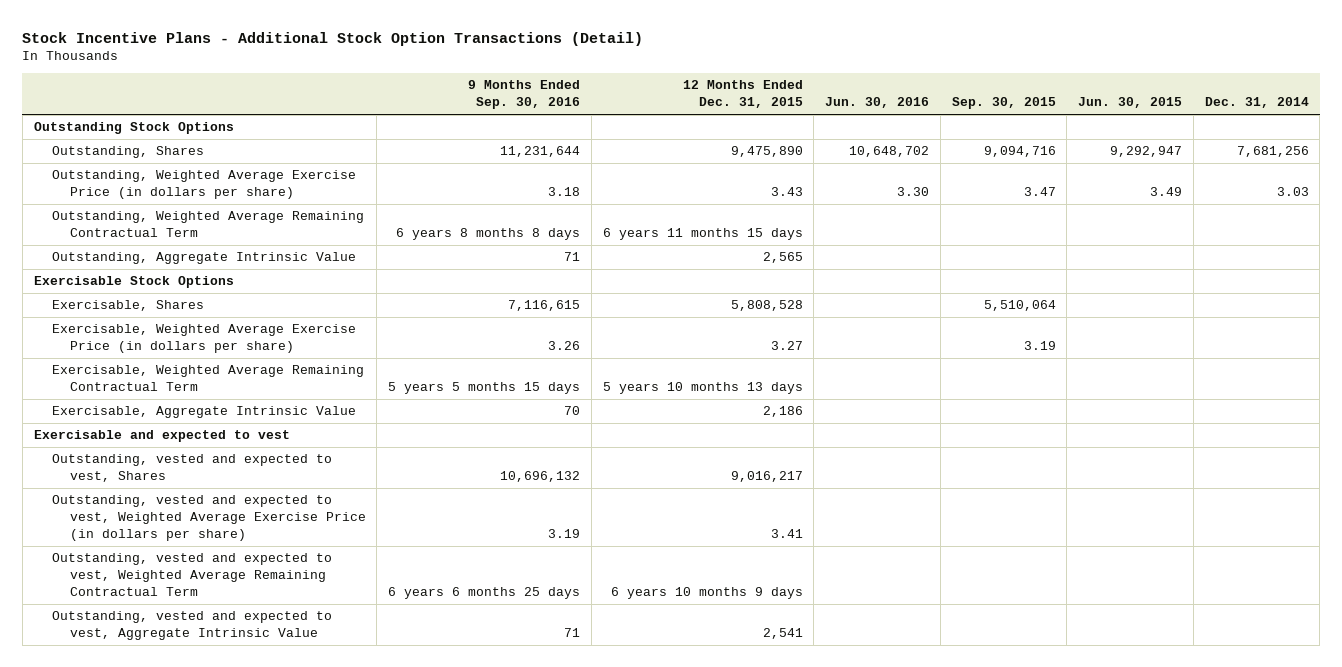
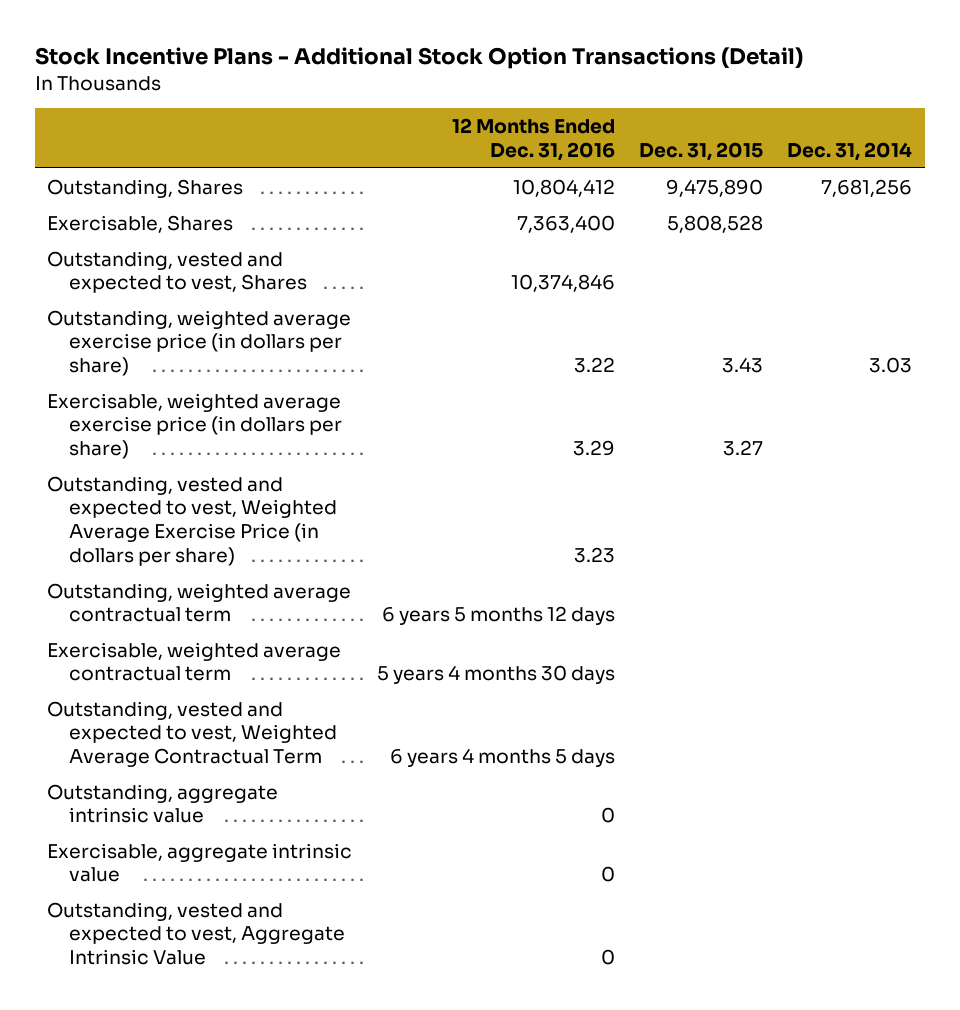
[468,80,581,110] 9 Months Ended Sep. 30, 2016 -> none
[682,80,803,109] 12 Months Ended Dec. 31, 2015 -> none
[825,97,930,109] Jun. 30, 2016 -> none
[951,97,1056,110] Sep. 30, 2015 -> none
[1078,97,1183,109] Jun. 30, 2015 -> none
none -> [451,118,615,161] 12 Months Ended Dec. 31, 2016
none -> [638,141,763,161] Dec. 31, 2015
[33,122,234,135] Outstanding Stock Options -> none
[51,170,356,200] Outstanding, Weighted Average Exercise Price (in dollars per share) -> none
[51,211,364,238] Outstanding, Weighted Average Remaining Contractual Term -> none
[51,252,356,265] Outstanding, Aggregate Intrinsic Value -> none
[33,276,234,289] Exercisable Stock Options -> none
[51,324,356,354] Exercisable, Weighted Average Exercise Price (in dollars per share) -> none
[51,365,364,392] Exercisable, Weighted Average Remaining Contractual Term -> none
[51,406,356,419] Exercisable, Aggregate Intrinsic Value -> none
[33,430,290,443] Exercisable and expected to vest -> none
none -> [47,309,352,377] Outstanding, weighted average exercise price (in dollars per share)
none -> [47,392,342,460] Exercisable, weighted average exercise price (in dollars per share)
none -> [47,582,352,623] Outstanding, weighted average contractual term
none -> [47,641,342,682] Exercisable, weighted average contractual term
[51,553,332,596] Outstanding, vested and expected to vest, Weighted Average Remaining Contractual Term -> [47,700,337,768] Outstanding, vested and expected to vest, Weighted Average Contractual Term
none -> [47,783,279,824] Outstanding, aggregate intrinsic value
none -> [47,842,353,883] Exercisable, aggregate intrinsic value

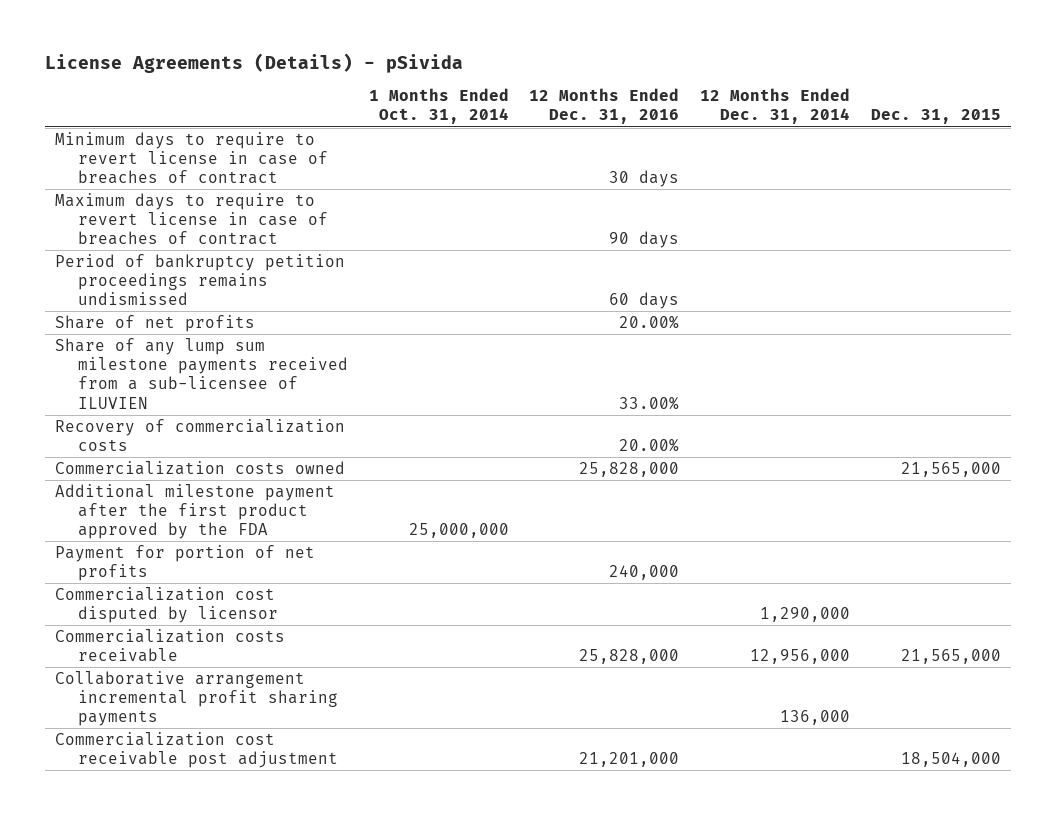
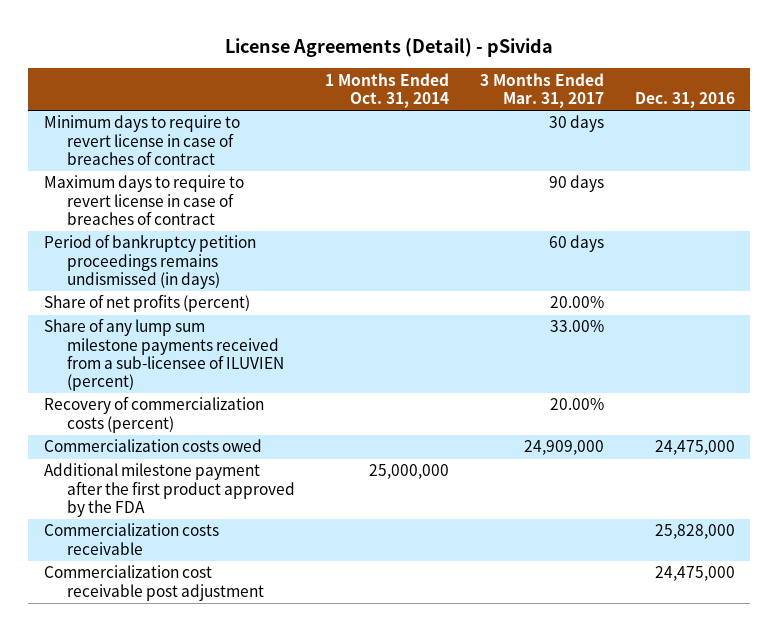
[45,52,464,73] License Agreements (Details) - pSivida -> [225,37,554,57] License Agreements (Detail) - pSivida
[529,88,680,125] 12 Months Ended Dec. 31, 2016 -> none
[699,88,850,125] 12 Months Ended Dec. 31, 2014 -> none
[870,109,1001,125] Dec. 31, 2015 -> none
none -> [480,72,605,109] 3 Months Ended Mar. 31, 2017
none -> [634,92,735,109] Dec. 31, 2016
[55,253,346,306] Period of bankruptcy petition proceedings remains undismissed -> [43,234,256,289] Period of bankruptcy petition proceedings remains undismissed (in days)
[55,314,256,332] Share of net profits -> [43,294,250,313] Share of net profits (percent)
[55,337,348,409] Share of any lump sum milestone payments received from a sub-licensee of ILUVIEN -> [43,318,284,392] Share of any lump sum milestone payments received from a sub-licensee of ILUVIEN (percent)
[55,418,346,452] Recovery of commercialization costs -> [43,396,264,433] Recovery of commercialization costs (percent)
[55,460,346,475] Commercialization costs owned -> [43,439,262,453] Commercialization costs owed
[55,544,316,582] Payment for portion of net profits -> none
[55,586,278,624] Commercialization cost disputed by licensor -> none
[55,670,338,727] Collaborative arrangement incremental profit sharing payments -> none

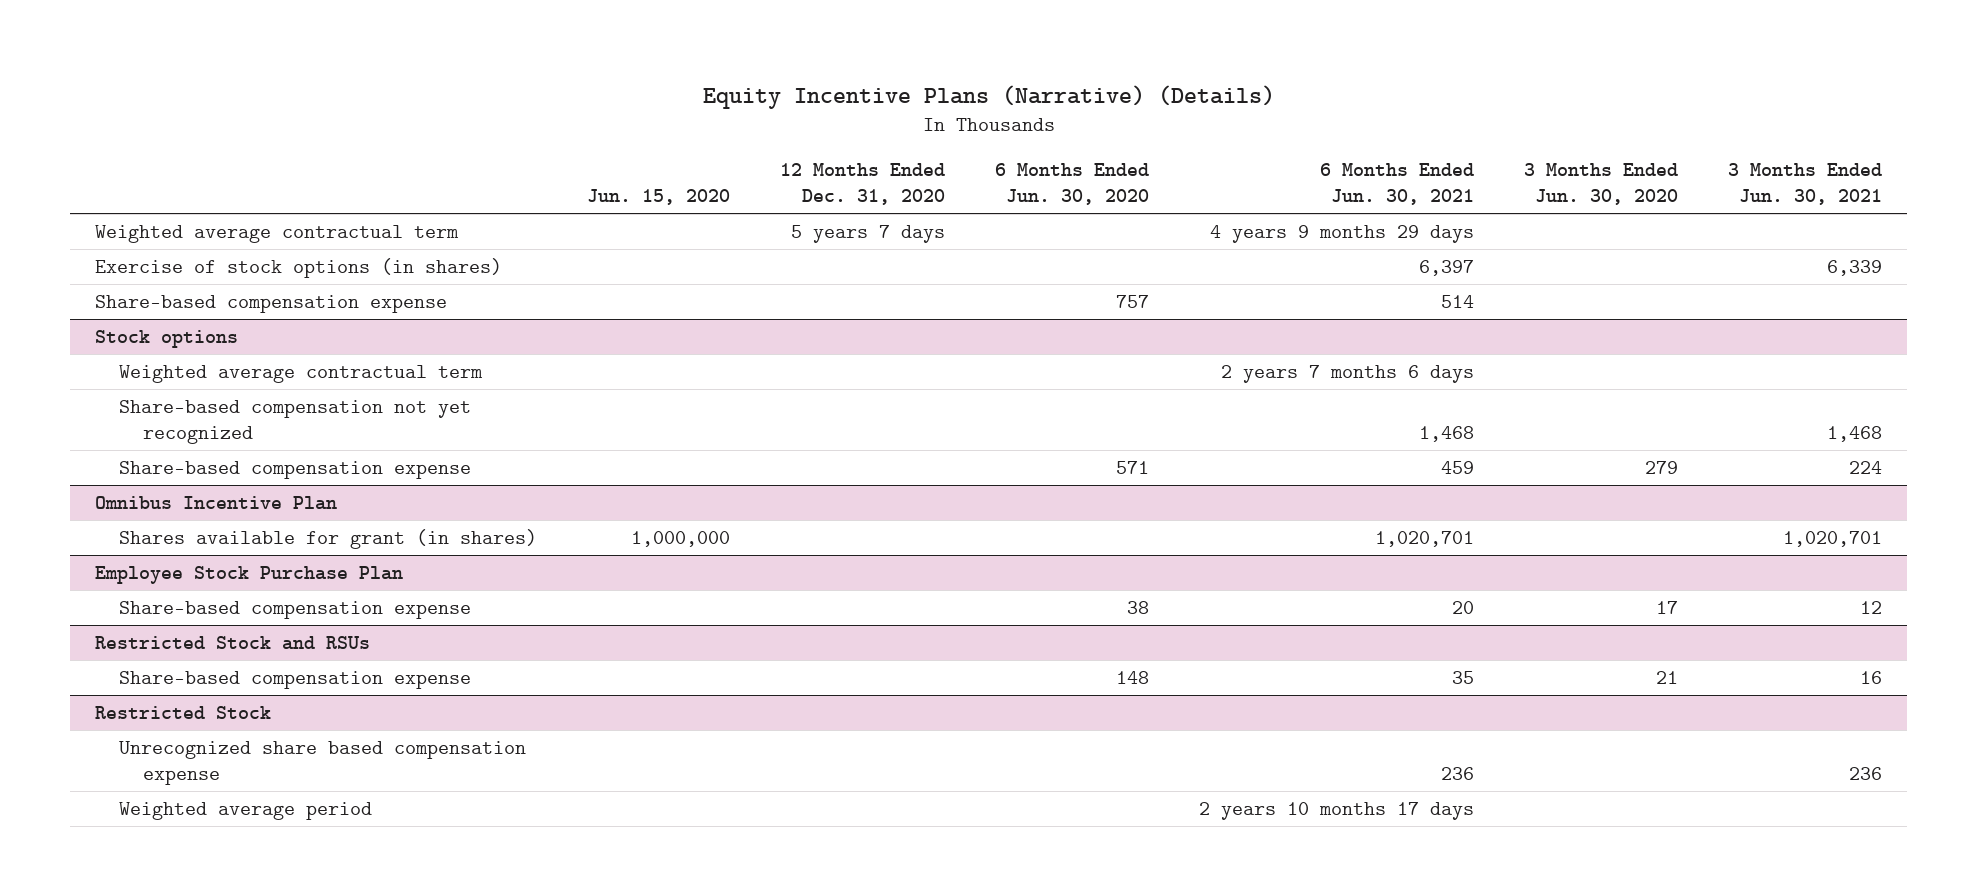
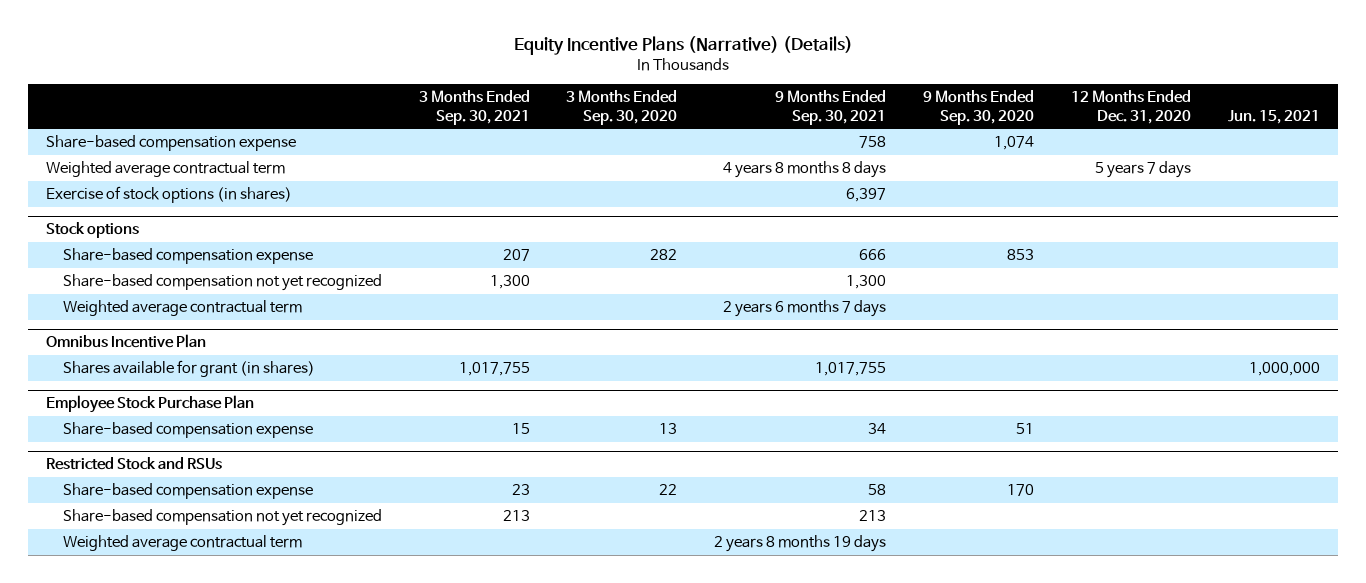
[587,189,731,206] Jun. 15, 2020 -> none
[995,163,1150,206] 6 Months Ended Jun. 30, 2020 -> none
[1320,163,1475,206] 6 Months Ended Jun. 30, 2021 -> none
[1524,163,1679,206] 3 Months Ended Jun. 30, 2020 -> none
[1728,163,1883,206] 3 Months Ended Jun. 30, 2021 -> none
none -> [418,90,530,125] 3 Months Ended Sep. 30, 2021
none -> [566,90,678,125] 3 Months Ended Sep. 30, 2020
none -> [775,90,887,125] 9 Months Ended Sep. 30, 2021
none -> [923,90,1035,125] 9 Months Ended Sep. 30, 2020
none -> [1227,109,1320,124] Jun. 15, 2021
[94,294,447,313] Share-based compensation expense -> [46,135,297,152] Share-based compensation expense
[119,399,472,445] Share-based compensation not yet recognized -> [62,274,382,292] Share-based compensation not yet recognized
[119,364,484,383] Weighted average contractual term -> [62,300,302,317] Weighted average contractual term
[94,705,271,719] Restricted Stock -> none
[119,740,527,786] Unrecognized share based compensation expense -> none
[119,801,373,820] Weighted average period -> none
none -> [62,509,382,527] Share-based compensation not yet recognized
none -> [62,535,302,552] Weighted average contractual term

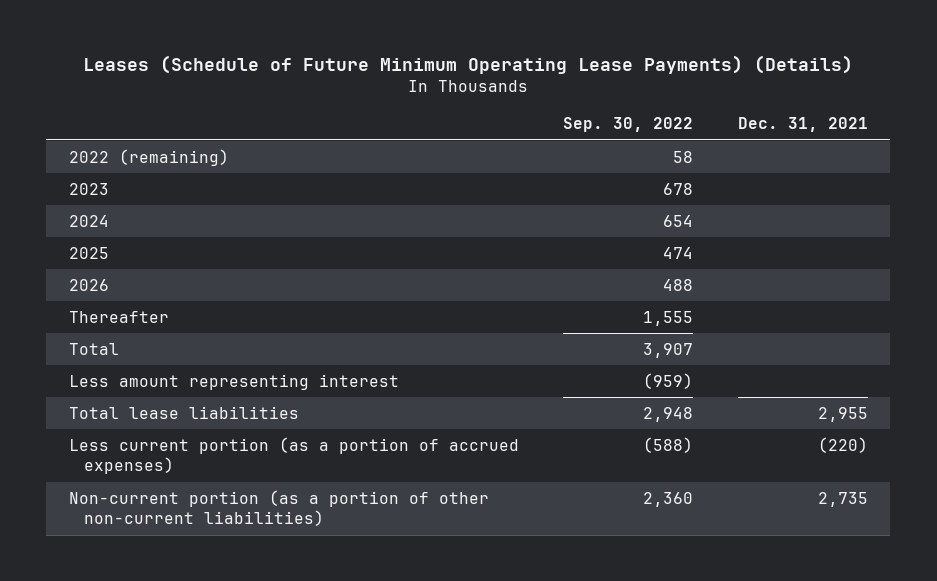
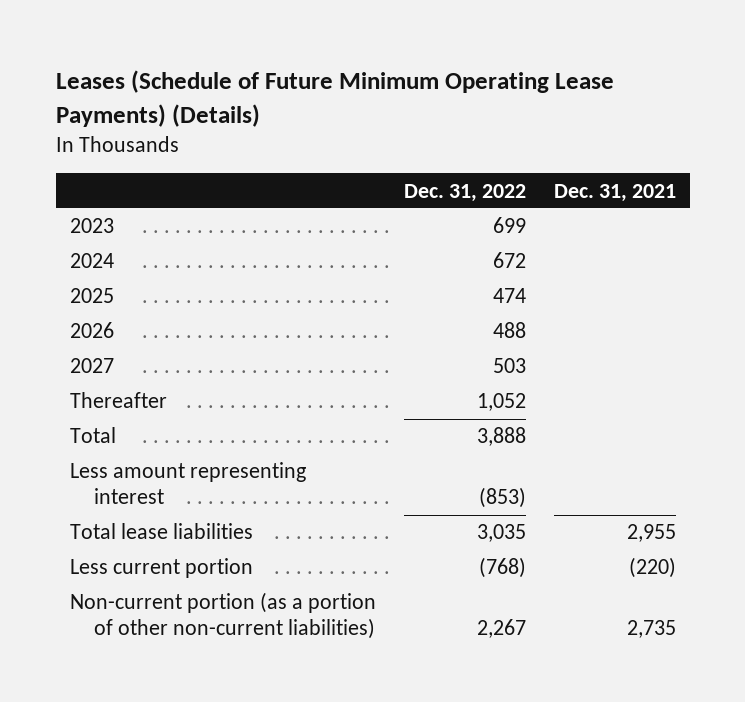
[563,117,694,133] Sep. 30, 2022 -> none
none -> [403,183,526,202] Dec. 31, 2022
[68,148,229,166] 2022 (remaining) -> none
none -> [69,358,114,374] 2027
[68,436,519,475] Less current portion (as a portion of accrued expenses) -> [69,558,253,579] Less current portion

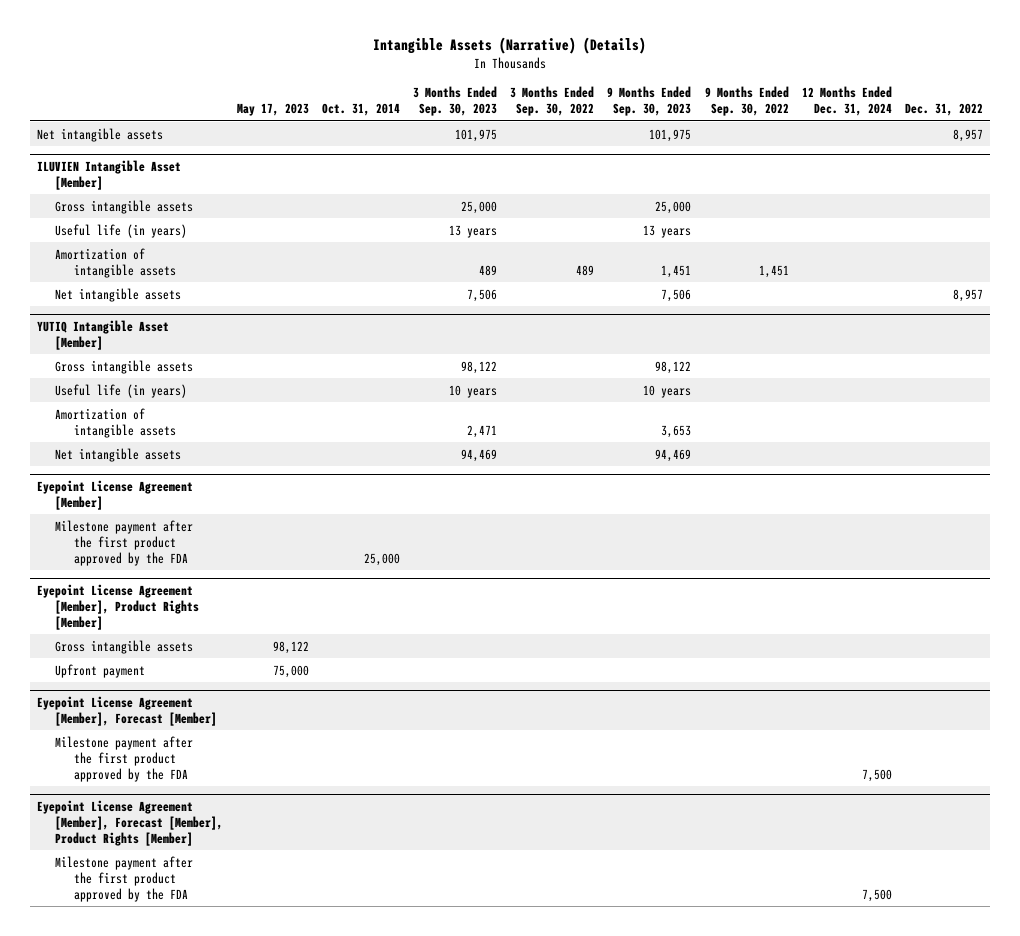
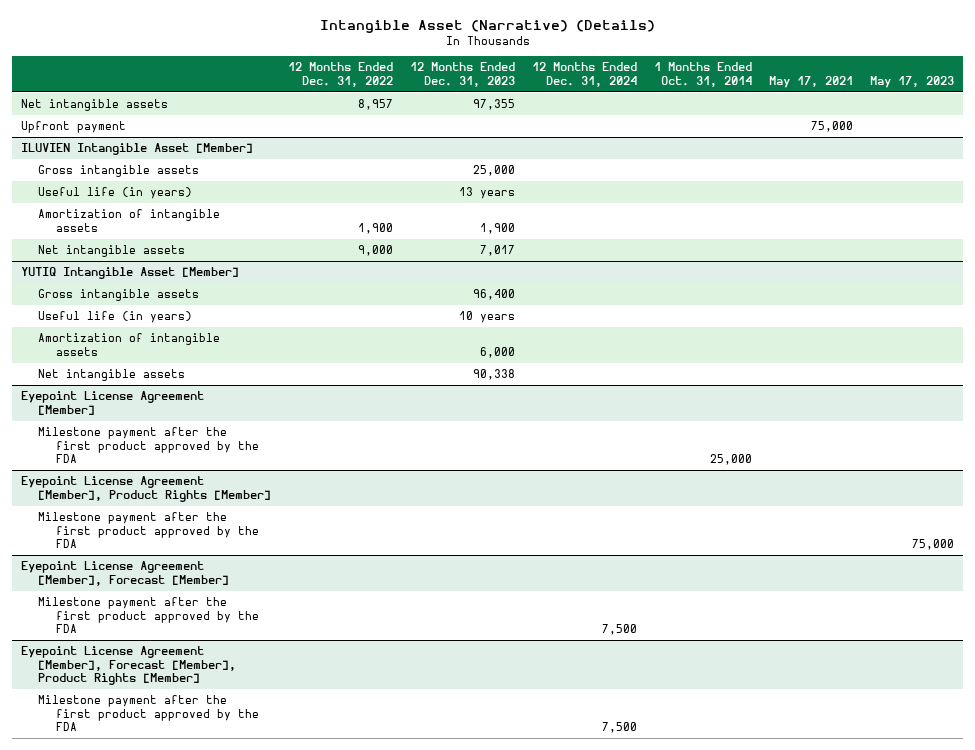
[372,37,646,55] Intangible Assets (Narrative) (Details) -> [319,19,655,33] Intangible Asset (Narrative) (Details)
[321,103,400,117] Oct. 31, 2014 -> none
[412,86,497,117] 3 Months Ended Sep. 30, 2023 -> none
[510,86,595,117] 3 Months Ended Sep. 30, 2022 -> none
[607,86,692,117] 9 Months Ended Sep. 30, 2023 -> none
[704,86,789,117] 9 Months Ended Sep. 30, 2022 -> none
[905,103,984,117] Dec. 31, 2022 -> none
none -> [288,62,394,87] 12 Months Ended Dec. 31, 2022
none -> [410,62,516,87] 12 Months Ended Dec. 31, 2023
none -> [654,62,753,87] 1 Months Ended Oct. 31, 2014
none -> [769,75,854,88] May 17, 2021
none -> [20,121,126,134] Upfront payment
[55,639,194,654] Gross intangible assets -> none
[55,663,146,678] Upfront payment -> none
none -> [38,512,259,549] Milestone payment after the first product approved by the FDA

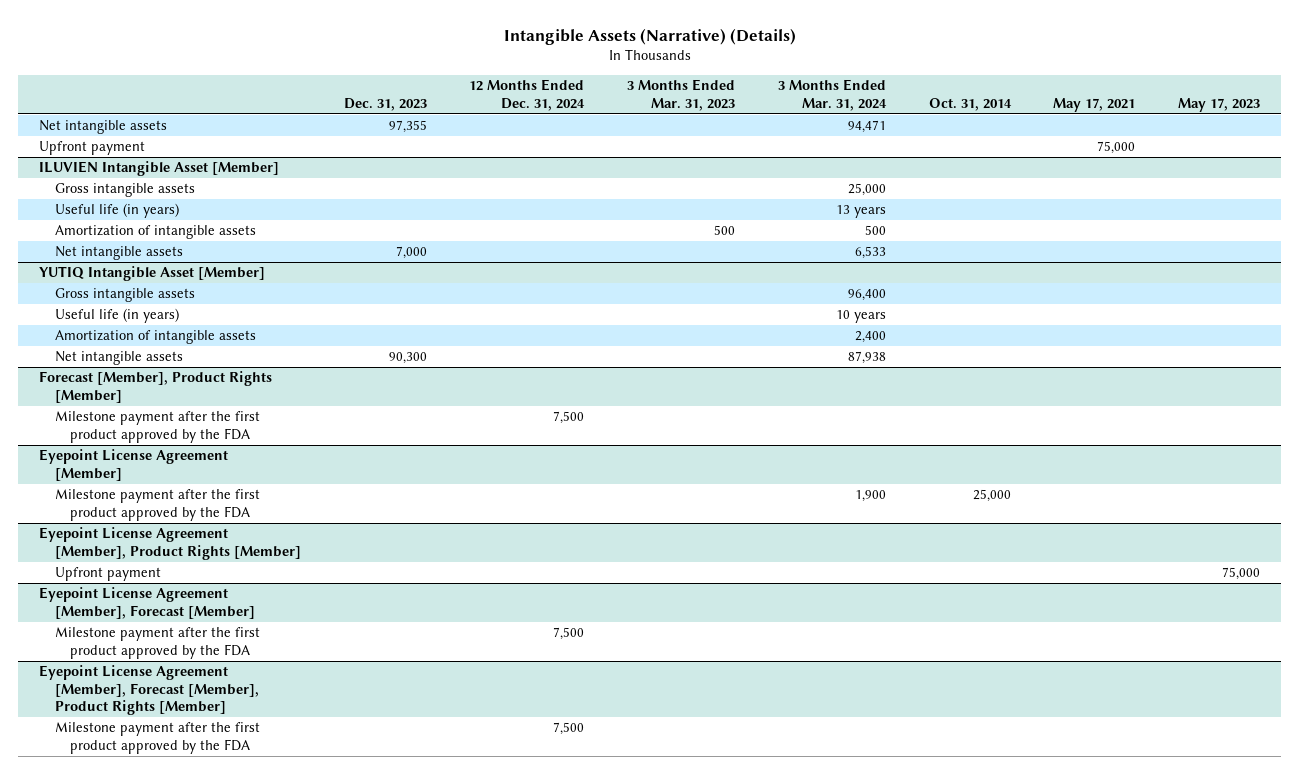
[319,19,655,33] Intangible Asset (Narrative) (Details) -> [503,27,796,45] Intangible Assets (Narrative) (Details)
[288,62,394,87] 12 Months Ended Dec. 31, 2022 -> none
[410,62,516,87] 12 Months Ended Dec. 31, 2023 -> none
[654,62,753,87] 1 Months Ended Oct. 31, 2014 -> none
none -> [343,97,427,111] Dec. 31, 2023
none -> [627,79,736,111] 3 Months Ended Mar. 31, 2023
none -> [777,79,887,111] 3 Months Ended Mar. 31, 2024
none -> [928,97,1012,111] Oct. 31, 2014
none -> [39,371,273,403] Forecast [Member], Product Rights [Member]
none -> [54,411,260,443] Milestone payment after the first product approved by the FDA
[38,512,259,549] Milestone payment after the first product approved by the FDA -> none
none -> [54,567,161,582] Upfront payment

